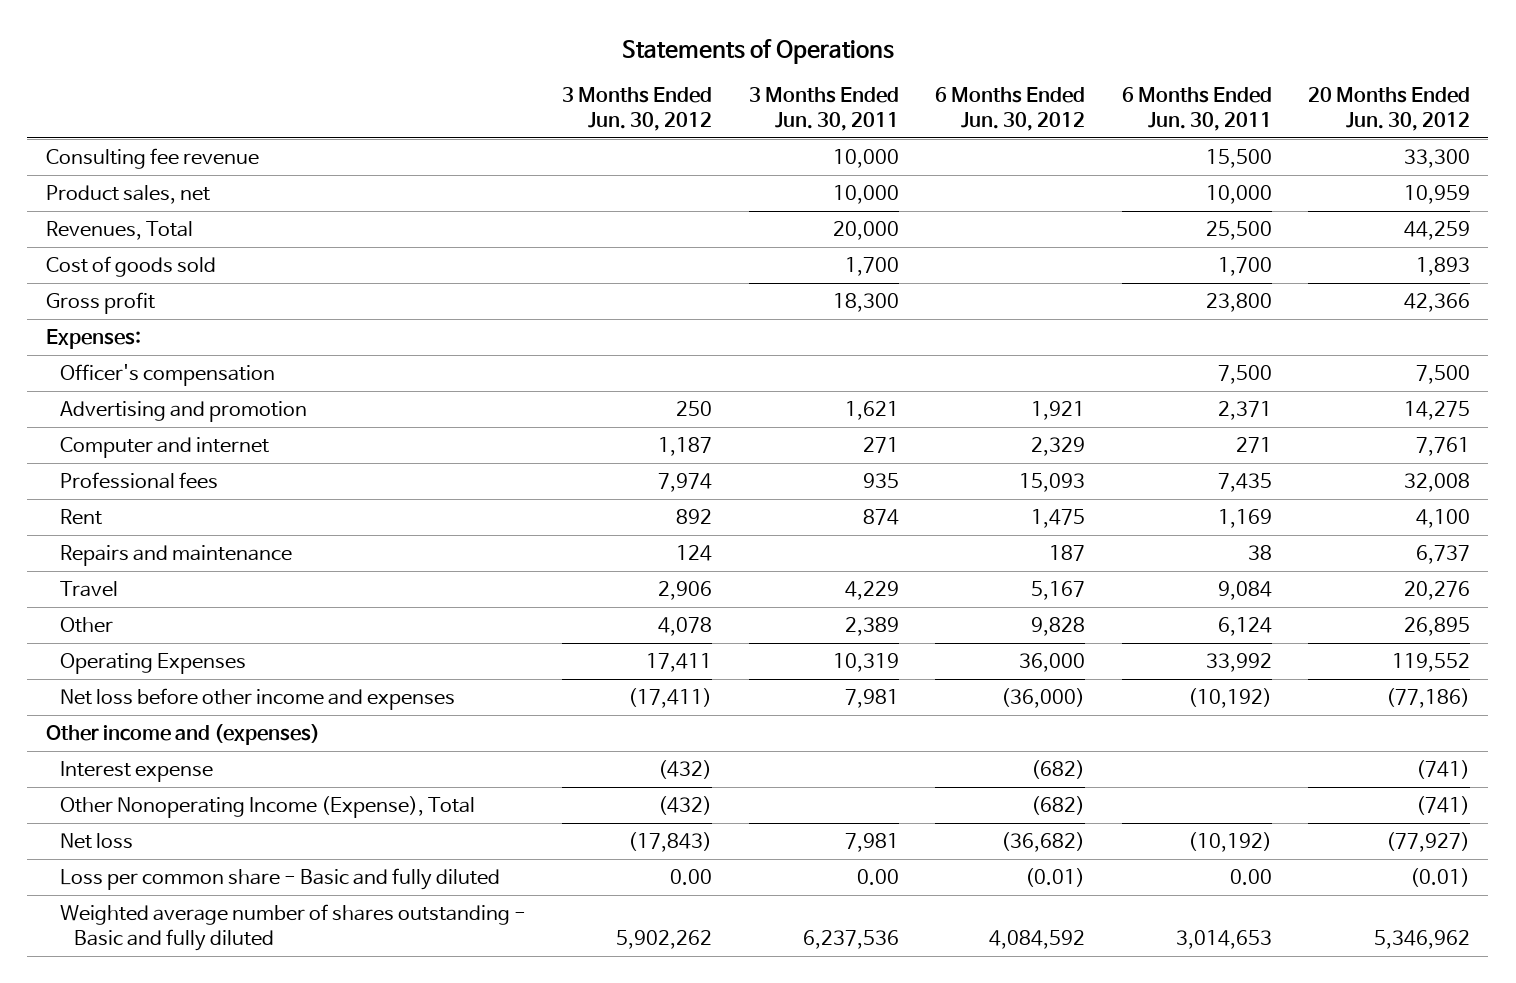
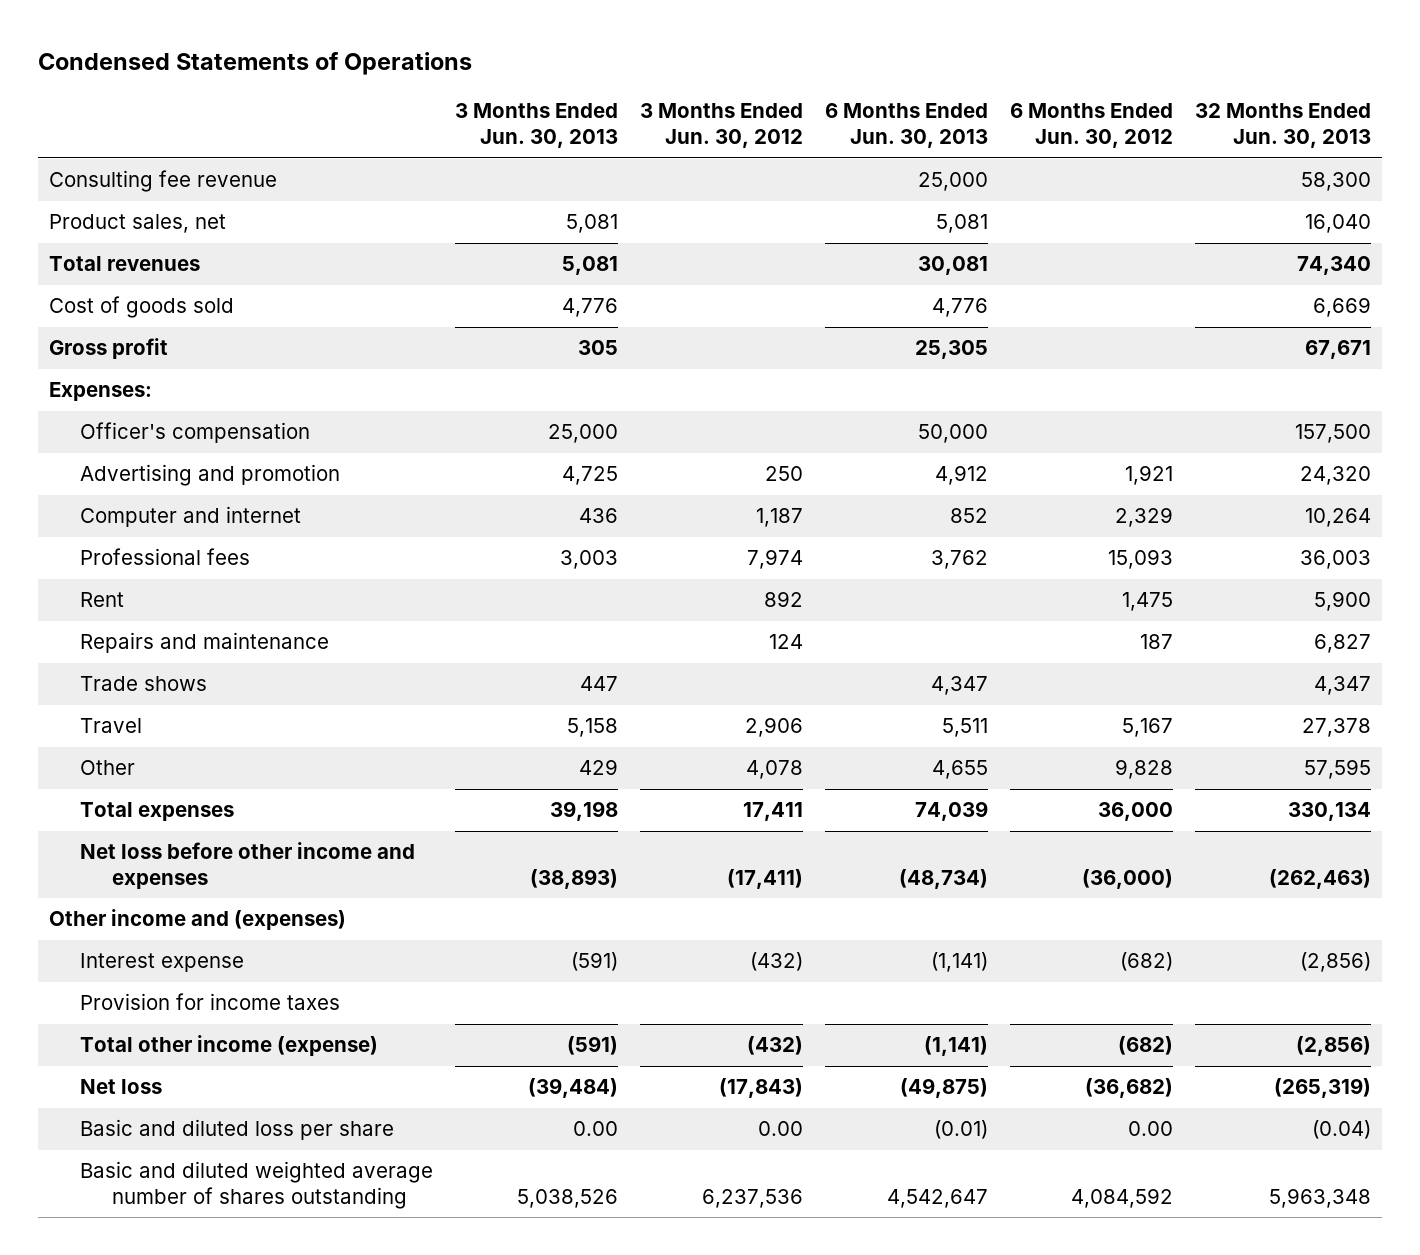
[621,39,894,65] Statements of Operations -> [37,51,472,75] Condensed Statements of Operations
[748,86,899,131] 3 Months Ended Jun. 30, 2011 -> none
[1121,86,1272,131] 6 Months Ended Jun. 30, 2011 -> none
[1308,86,1471,131] 20 Months Ended Jun. 30, 2012 -> none
none -> [455,103,619,149] 3 Months Ended Jun. 30, 2013
none -> [825,103,989,149] 6 Months Ended Jun. 30, 2013
none -> [1195,103,1372,149] 32 Months Ended Jun. 30, 2013
[45,221,193,241] Revenues, Total -> [48,256,200,272] Total revenues
none -> [80,676,208,692] Trade shows
[59,653,246,675] Operating Expenses -> [80,802,235,822] Total expenses
none -> [80,993,341,1011] Provision for income taxes
[59,796,475,819] Other Nonoperating Income (Expense), Total -> [80,1035,379,1057] Total other income (expense)
[59,868,500,891] Loss per common share - Basic and fully diluted -> [80,1119,395,1141] Basic and diluted loss per share
[1025,868,1086,888] (0.01) -> [1128,1121,1174,1137] 0.00
[59,904,526,952] Weighted average number of shares outstanding - Basic and fully diluted -> [80,1161,434,1210] Basic and diluted weighted average number of shares outstanding
[616,930,713,950] 5,902,262 -> [702,1189,804,1209] 6,237,536

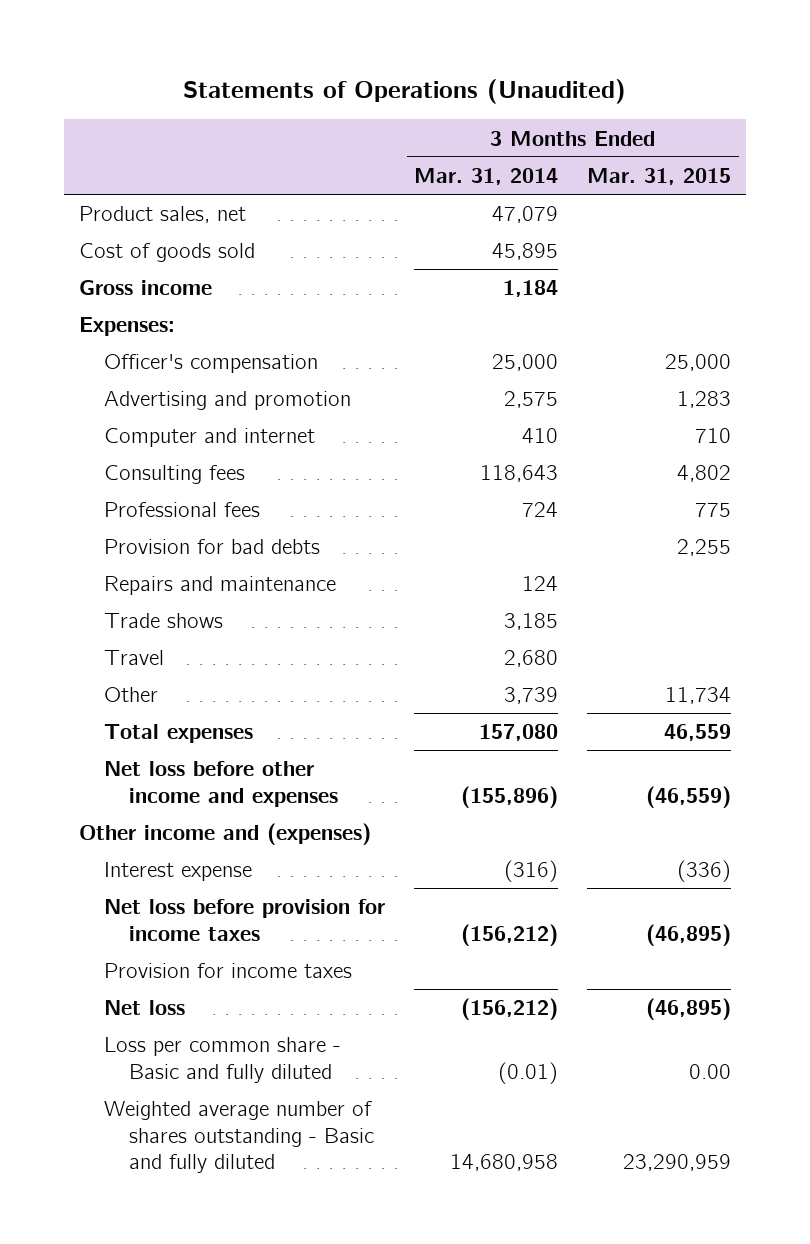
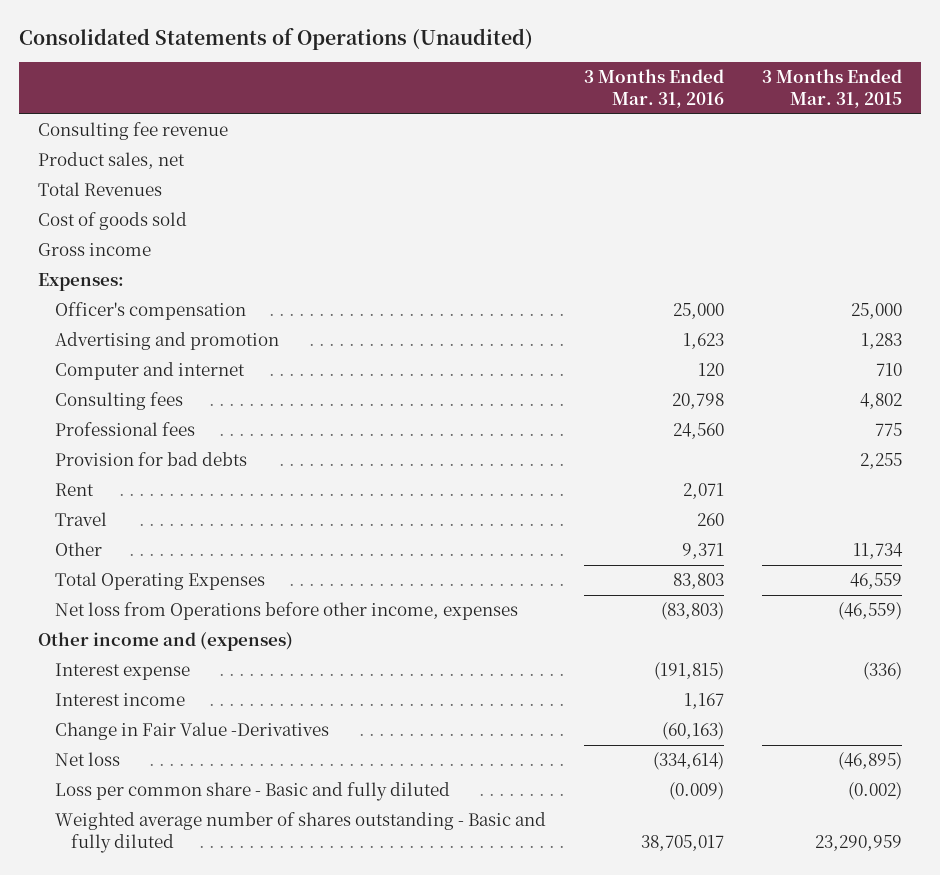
[183,78,627,104] Statements of Operations (Unaudited) -> [18,28,533,51] Consolidated Statements of Operations (Unaudited)
[414,168,559,186] Mar. 31, 2014 -> none
none -> [583,69,724,109] 3 Months Ended Mar. 31, 2016
none -> [37,121,228,140] Consulting fee revenue
none -> [37,181,162,196] Total Revenues
[103,576,336,596] Repairs and maintenance -> none
[103,613,223,629] Trade shows -> none
none -> [54,482,94,496] Rent
[103,724,253,744] Total expenses -> [54,571,265,590] Total Operating Expenses
[103,761,338,807] Net loss before other income and expenses -> [54,601,518,620] Net loss from Operations before other income, expenses
[103,899,385,941] Net loss before provision for income taxes -> none
[103,963,352,979] Provision for income taxes -> none
none -> [54,692,185,706] Interest income
none -> [54,721,329,740] Change in Fair Value -Derivatives
[689,1063,732,1079] 0.00 -> [848,781,903,800] (0.002)

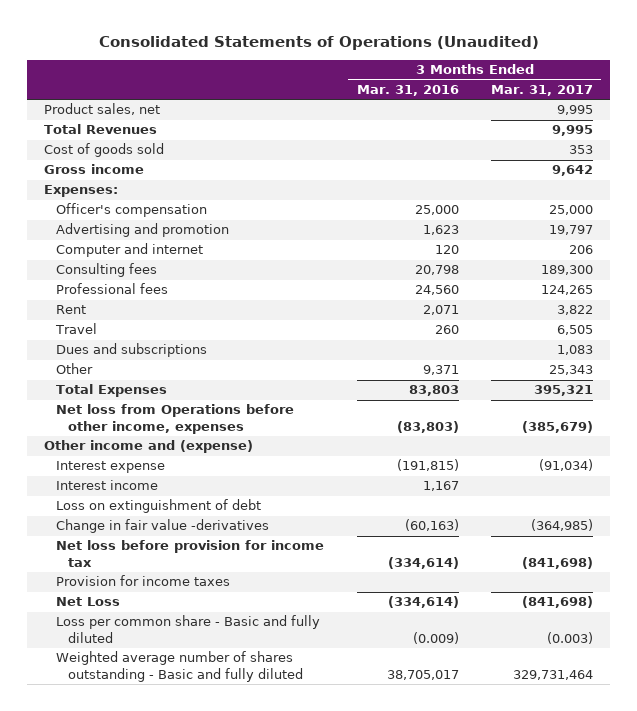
[762,69,903,109] 3 Months Ended Mar. 31, 2015 -> none
none -> [491,85,594,97] Mar. 31, 2017
[37,121,228,140] Consulting fee revenue -> none
[54,451,247,466] Provision for bad debts -> none
none -> [55,343,207,358] Dues and subscriptions
[54,571,265,590] Total Operating Expenses -> [55,384,167,398] Total Expenses
[37,631,293,651] Other income and (expenses) -> [43,440,253,454] Other income and (expense)
none -> [55,499,261,514] Loss on extinguishment of debt
[54,721,329,740] Change in Fair Value -Derivatives -> [55,519,269,534] Change in fair value -derivatives
none -> [55,540,324,567] Net loss before provision for income tax
none -> [55,575,230,587] Provision for income taxes
[54,751,120,766] Net loss -> [55,597,120,607] Net Loss

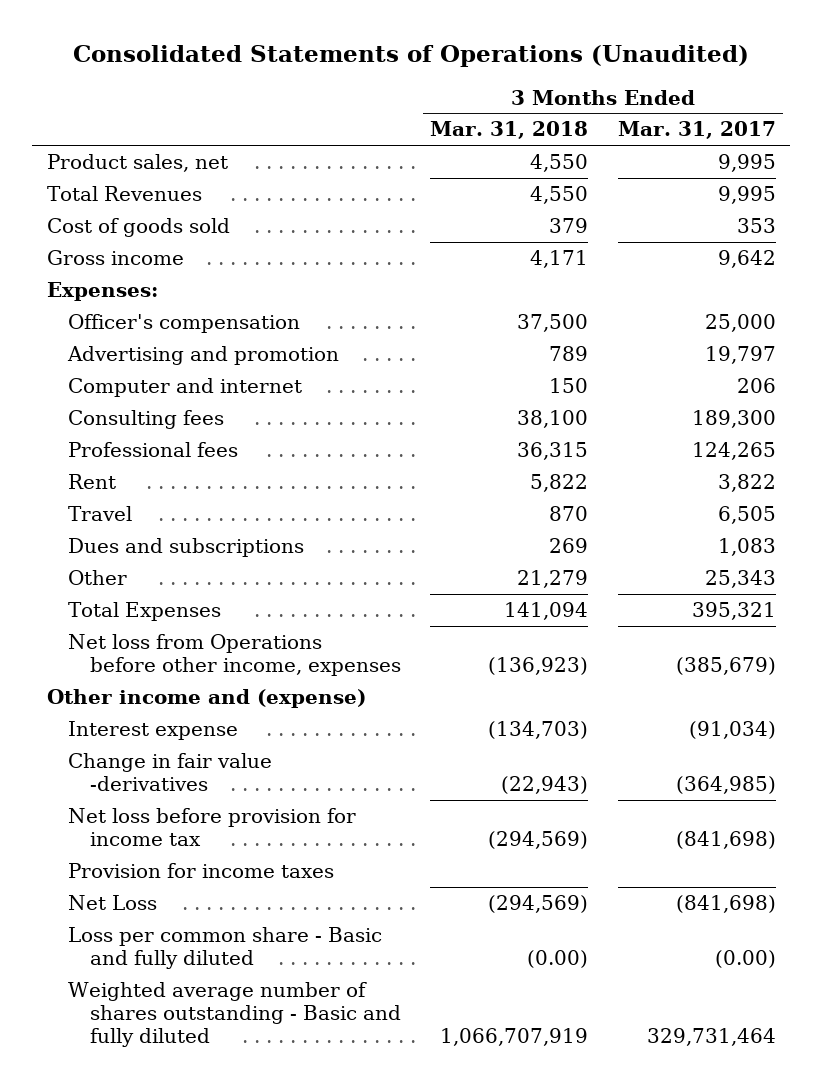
[356,85,459,97] Mar. 31, 2016 -> none
none -> [430,121,589,140] Mar. 31, 2018
[55,480,158,491] Interest income -> none
[55,499,261,514] Loss on extinguishment of debt -> none
[547,631,594,644] (0.003) -> [714,950,776,969] (0.00)

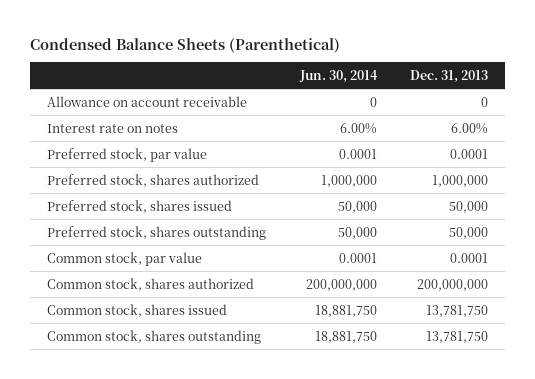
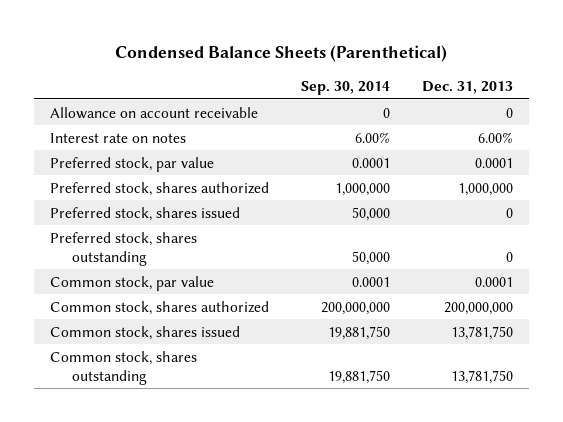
[298,70,378,84] Jun. 30, 2014 -> none
none -> [300,80,390,95] Sep. 30, 2014
[449,200,489,213] 50,000 -> [505,207,513,218] 0
[449,226,489,239] 50,000 -> [505,251,513,262] 0

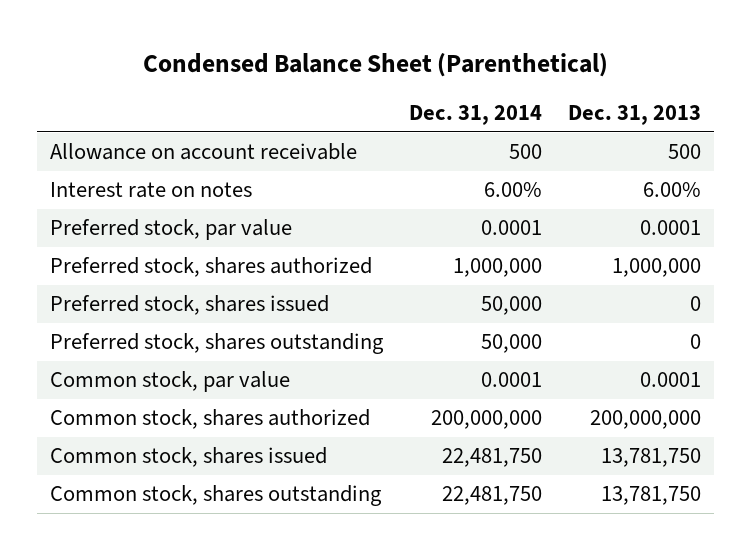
[115,45,448,63] Condensed Balance Sheets (Parenthetical) -> [142,52,608,77] Condensed Balance Sheet (Parenthetical)
[300,80,390,95] Sep. 30, 2014 -> none
none -> [409,105,543,126] Dec. 31, 2014
[505,107,513,118] 0 -> [668,144,702,160] 500

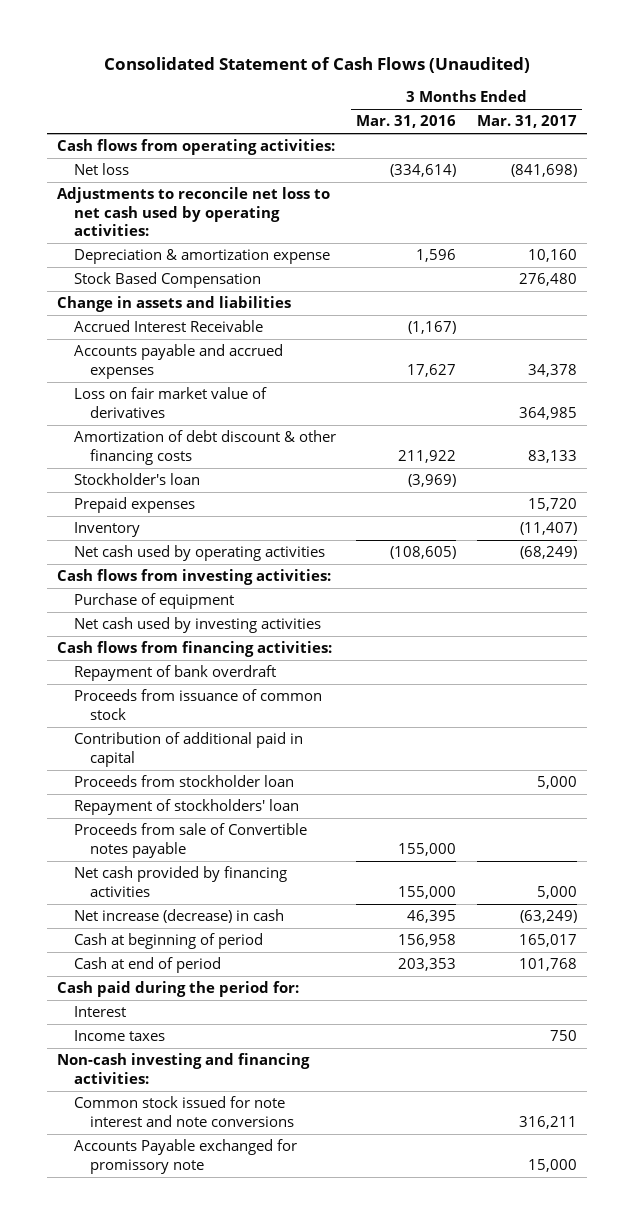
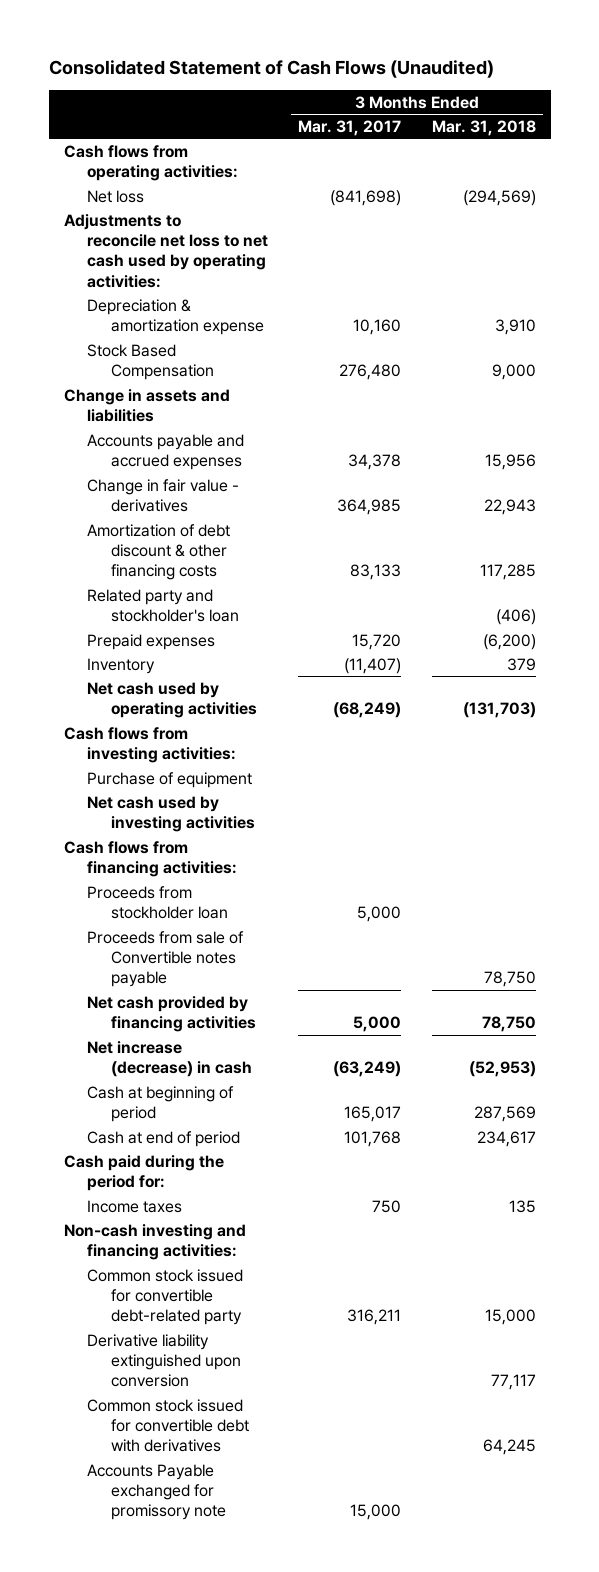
[356,115,457,129] Mar. 31, 2016 -> none
none -> [431,119,536,136] Mar. 31, 2018
[73,320,263,333] Accrued Interest Receivable -> none
[73,387,267,418] Loss on fair market value of derivatives -> [87,478,240,513] Change in fair value - derivatives
[73,473,200,486] Stockholder's loan -> [87,588,239,623] Related party and stockholder's loan
[73,665,276,682] Repayment of bank overdraft -> none
[73,689,322,720] Proceeds from issuance of common stock -> none
[73,732,303,767] Contribution of additional paid in capital -> none
[73,799,299,816] Repayment of stockholders' loan -> none
[73,1006,126,1018] Interest -> none
[73,1096,294,1127] Common stock issued for note interest and note conversions -> [87,1268,244,1326] Common stock issued for convertible debt-related party
none -> [87,1333,241,1388] Derivative liability extinguished upon conversion
none -> [87,1398,249,1453] Common stock issued for convertible debt with derivatives

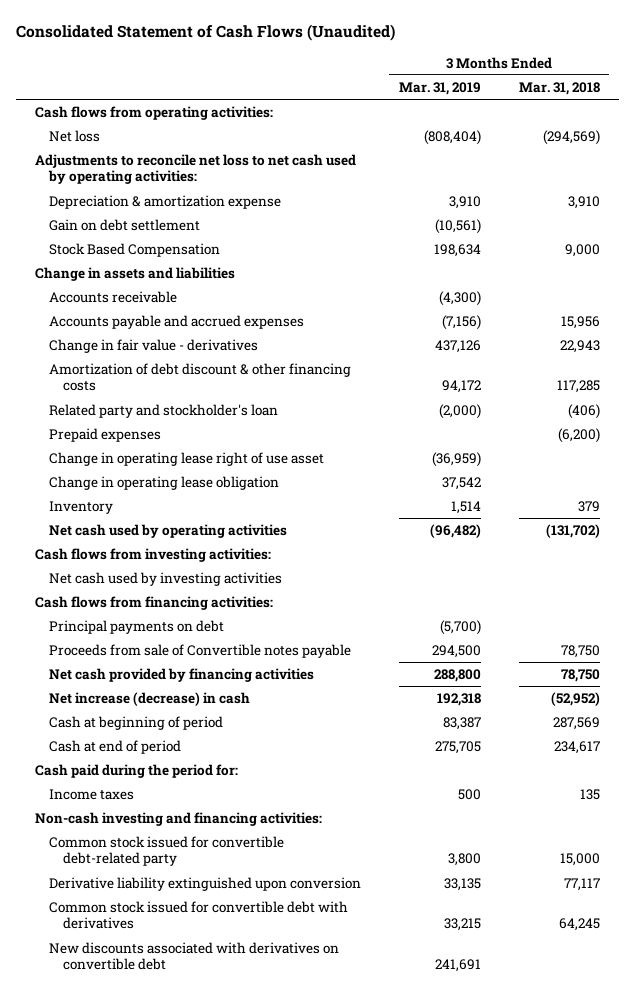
[298,119,402,136] Mar. 31, 2017 -> none
none -> [398,81,481,95] Mar. 31, 2019
none -> [48,219,200,232] Gain on debt settlement
none -> [48,291,177,304] Accounts receivable
none -> [48,452,324,467] Change in operating lease right of use asset
none -> [48,476,279,491] Change in operating lease obligation
[462,702,536,719] (131,703) -> [545,524,600,539] (131,702)
[87,771,253,788] Purchase of equipment -> none
[87,885,228,920] Proceeds from stockholder loan -> none
none -> [48,620,224,635] Principal payments on debt
[468,1061,536,1078] (52,953) -> [550,692,600,707] (52,952)
[87,1463,226,1521] Accounts Payable exchanged for promissory note -> none
none -> [48,942,339,971] New discounts associated with derivatives on convertible debt

